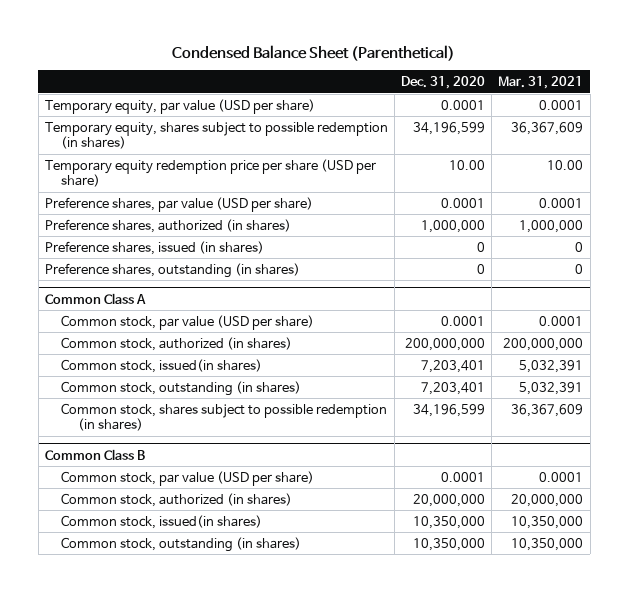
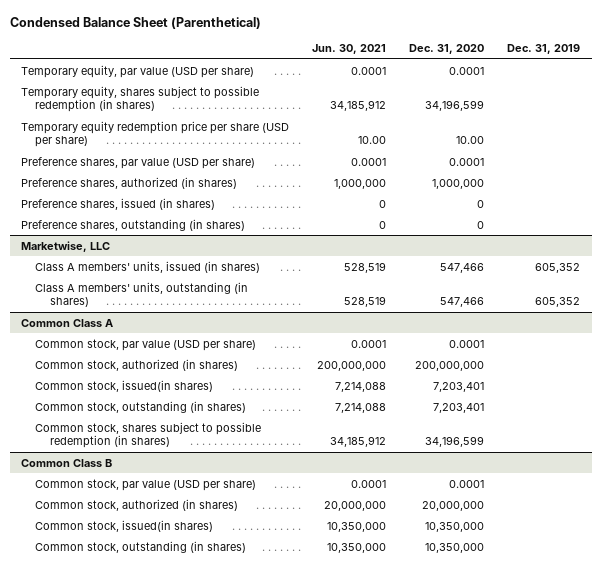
[498,76,584,90] Mar. 31, 2021 -> none
none -> [312,44,387,55] Jun. 30, 2021
none -> [507,44,581,55] Dec. 31, 2019
none -> [21,240,111,252] Marketwise, LLC
none -> [35,260,261,273] Class A members' units, issued (in shares)
none -> [35,281,249,308] Class A members' units, outstanding (in shares)

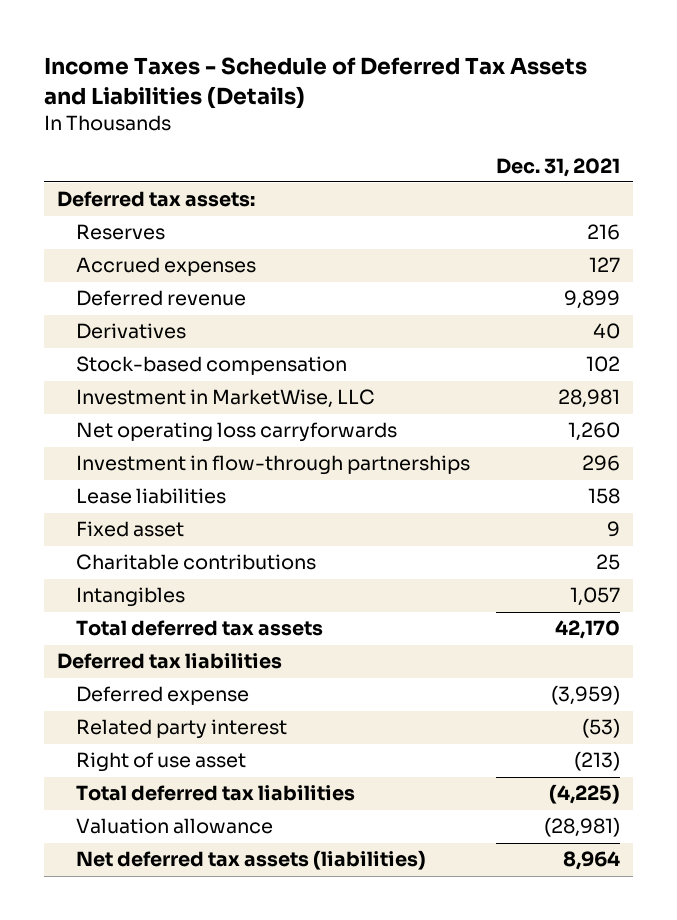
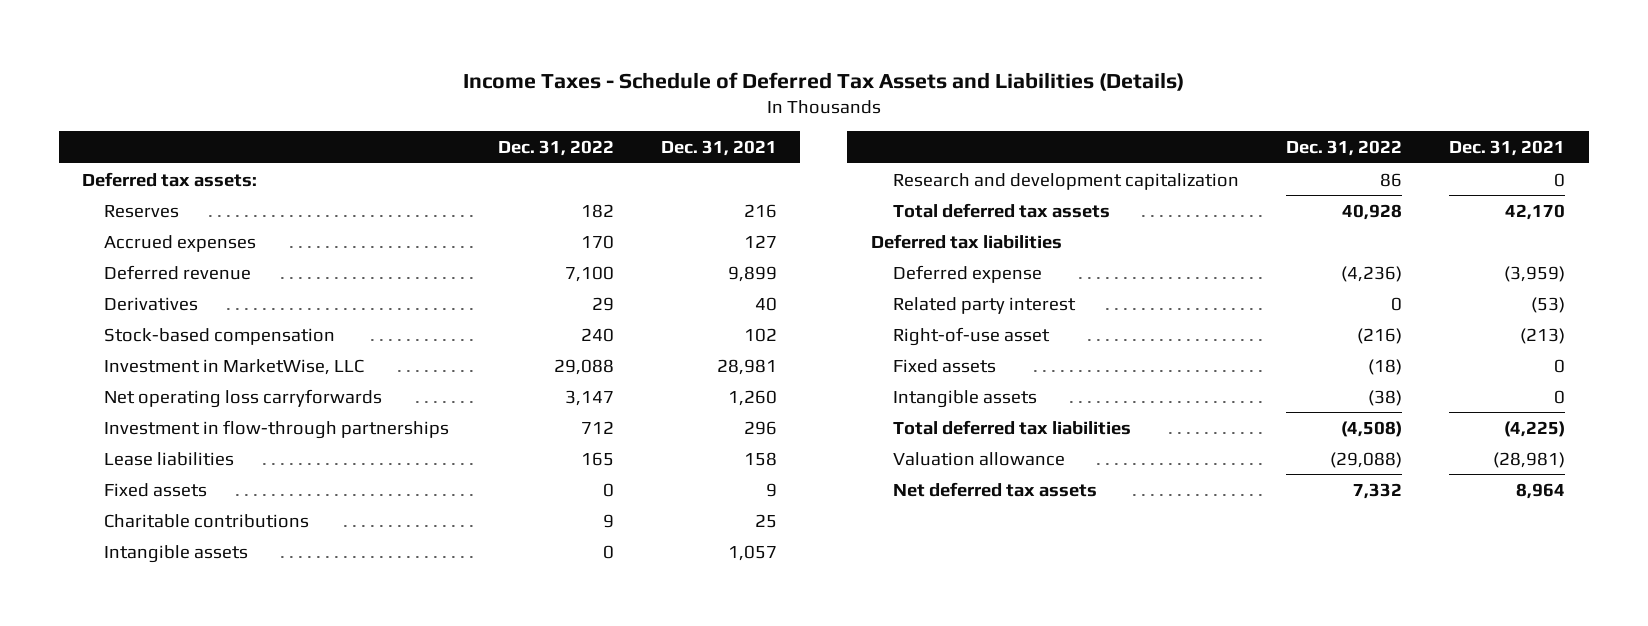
none -> [497,140,614,157] Dec. 31, 2022
[76,521,185,538] Fixed asset -> [104,482,208,497] Fixed assets
[76,587,186,608] Intangibles -> [104,544,249,563] Intangible assets
none -> [892,172,1239,190] Research and development capitalization
[76,752,247,773] Right of use asset -> [892,326,1050,346] Right-of-use asset
none -> [892,358,996,373] Fixed assets
none -> [892,389,1037,408] Intangible assets
[76,850,427,871] Net deferred tax assets (liabilities) -> [892,481,1097,497] Net deferred tax assets

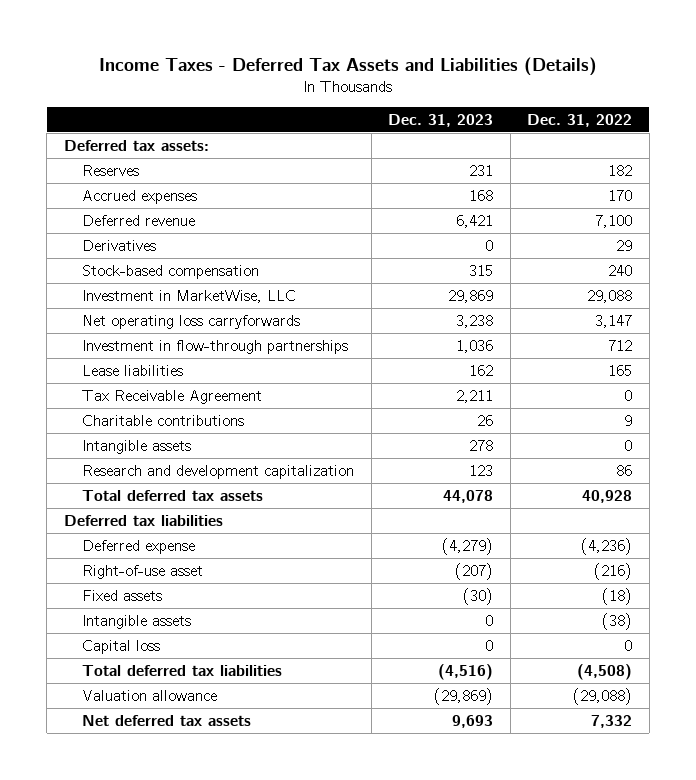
[462,71,1184,91] Income Taxes - Schedule of Deferred Tax Assets and Liabilities (Details) -> [98,56,597,76] Income Taxes - Deferred Tax Assets and Liabilities (Details)
[660,140,777,157] Dec. 31, 2021 -> none
none -> [388,114,494,128] Dec. 31, 2023
[104,482,208,497] Fixed assets -> none
none -> [82,389,263,404] Tax Receivable Agreement
[892,296,1076,314] Related party interest -> none
none -> [82,639,161,654] Capital loss

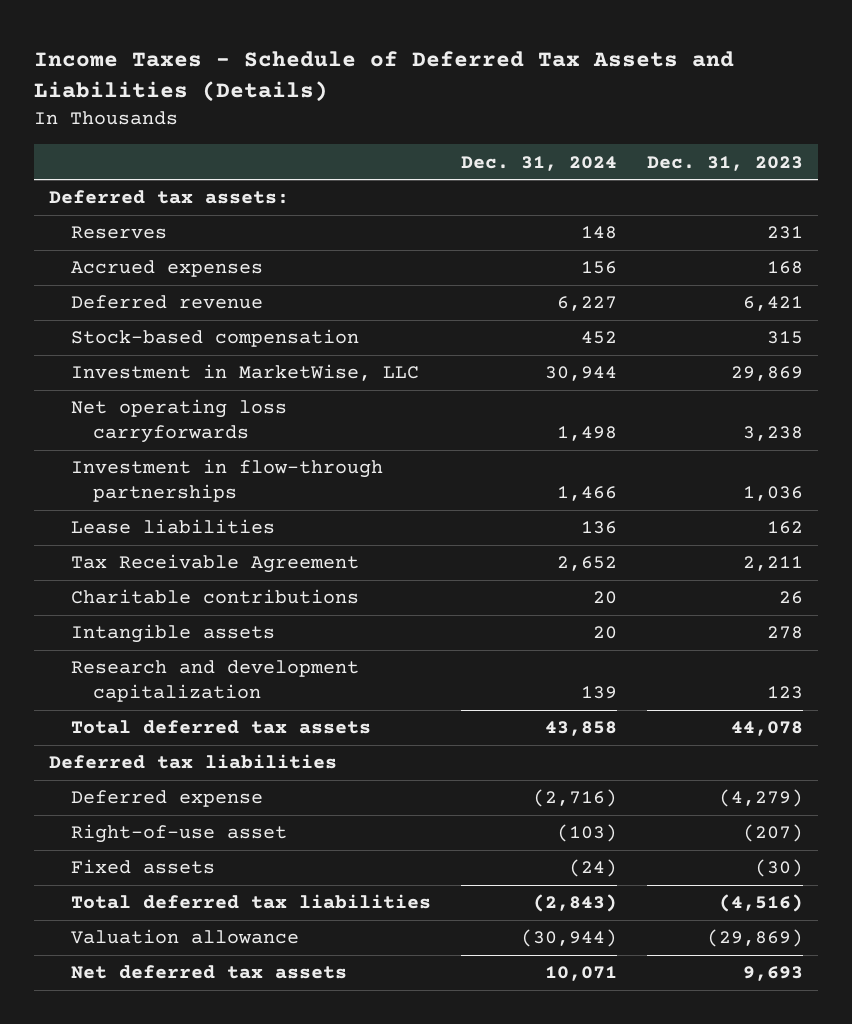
[98,56,597,76] Income Taxes - Deferred Tax Assets and Liabilities (Details) -> [34,50,735,103] Income Taxes - Schedule of Deferred Tax Assets and Liabilities (Details)
[527,114,633,128] Dec. 31, 2022 -> none
none -> [461,155,618,171] Dec. 31, 2024
[82,239,157,251] Derivatives -> none
[82,614,192,629] Intangible assets -> none
[82,639,161,654] Capital loss -> none

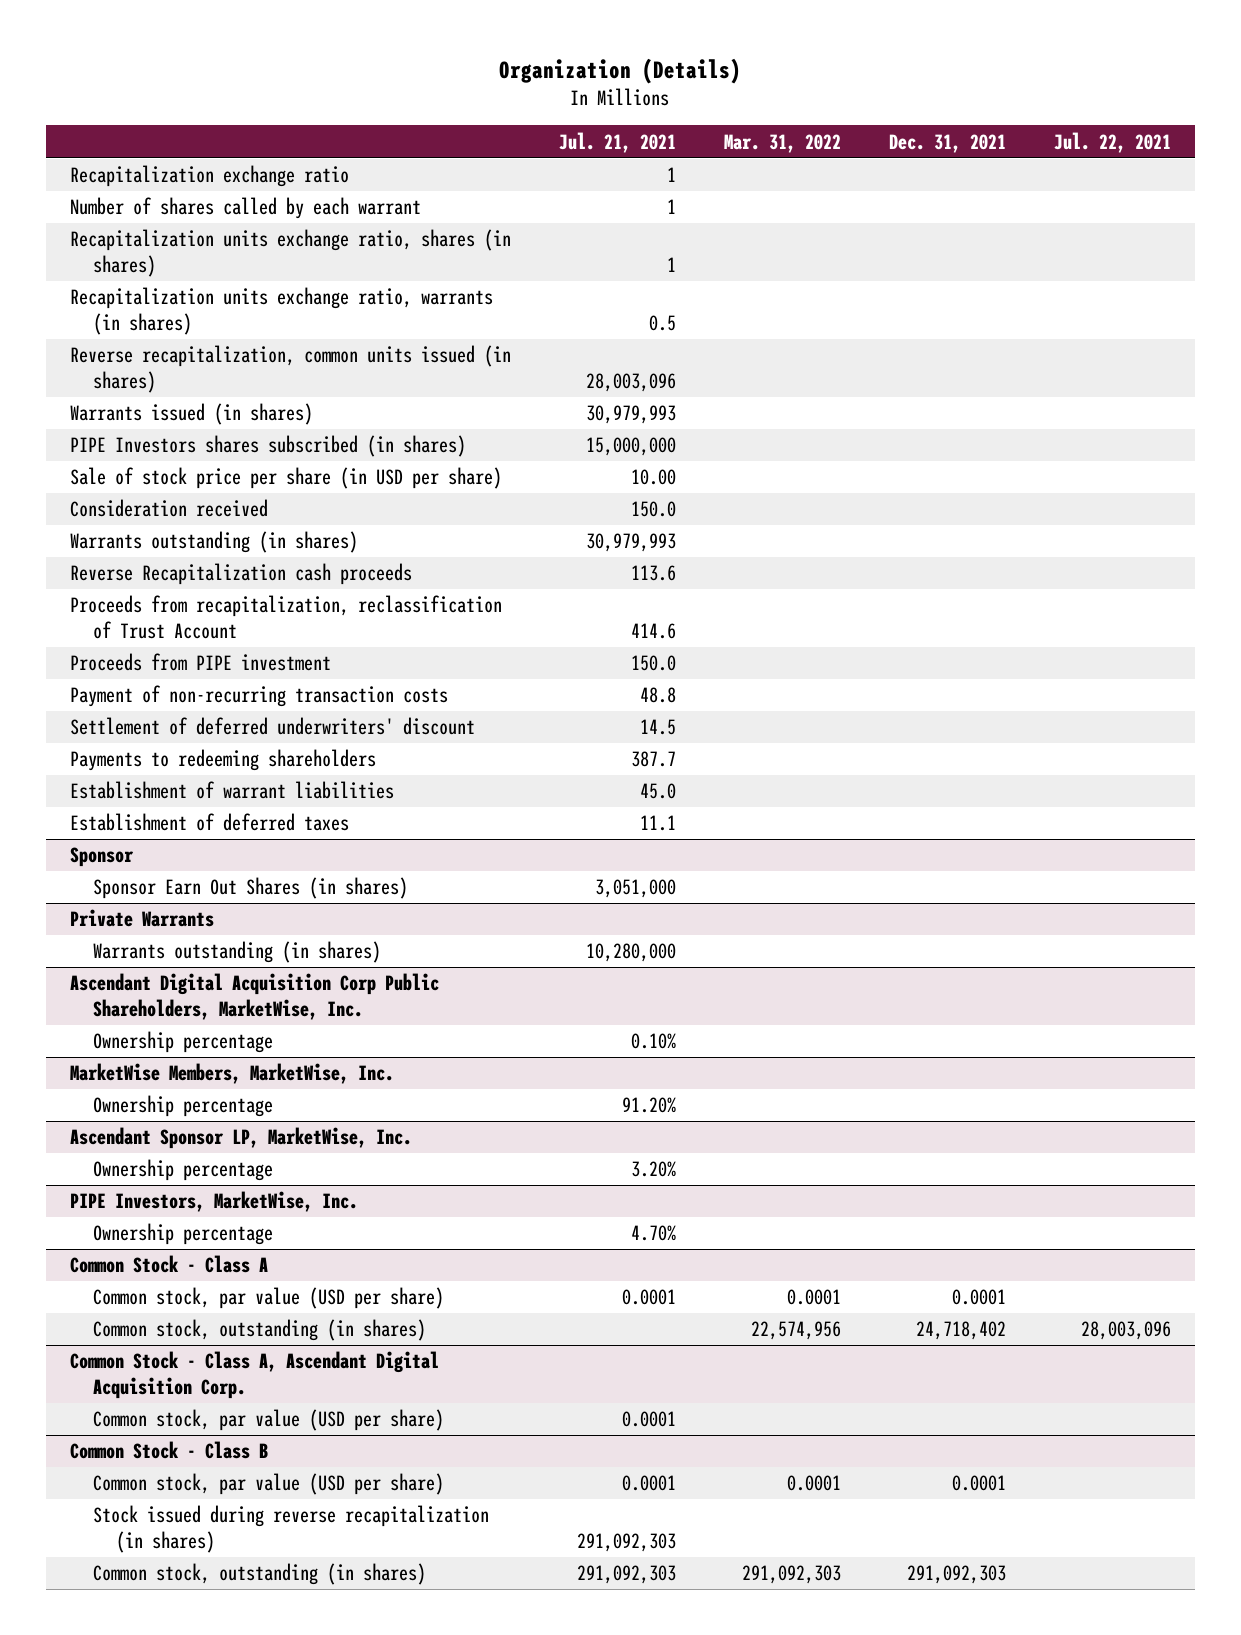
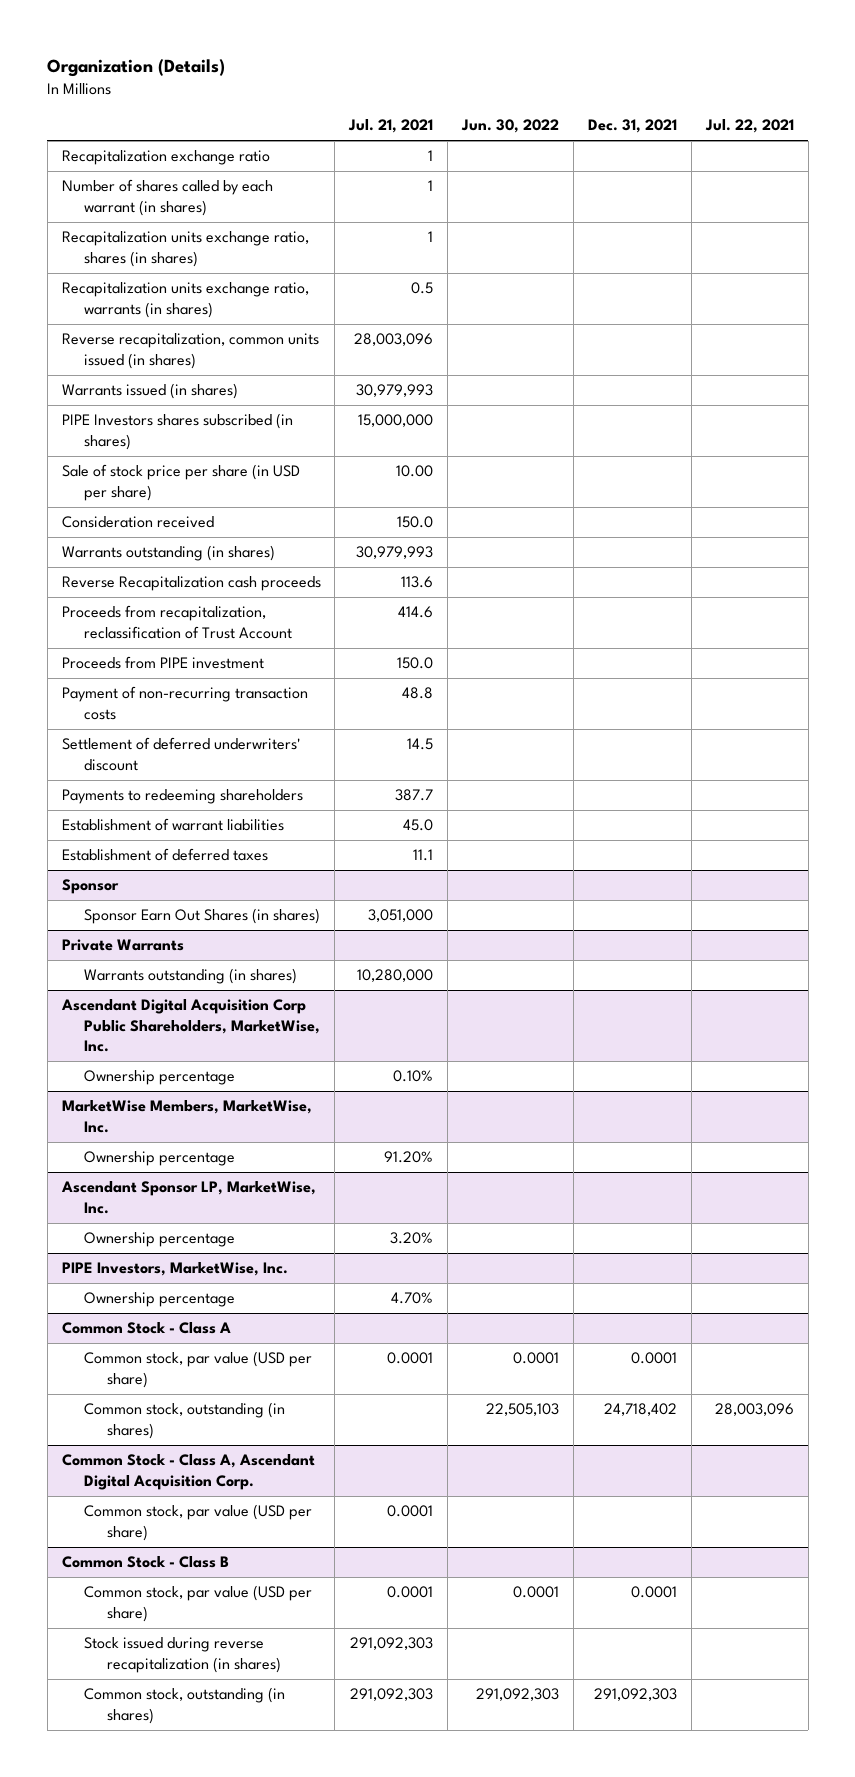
[723,133,841,153] Mar. 31, 2022 -> none
none -> [461,119,560,134] Jun. 30, 2022
[69,197,421,220] Number of shares called by each warrant -> [61,179,273,216] Number of shares called by each warrant (in shares)

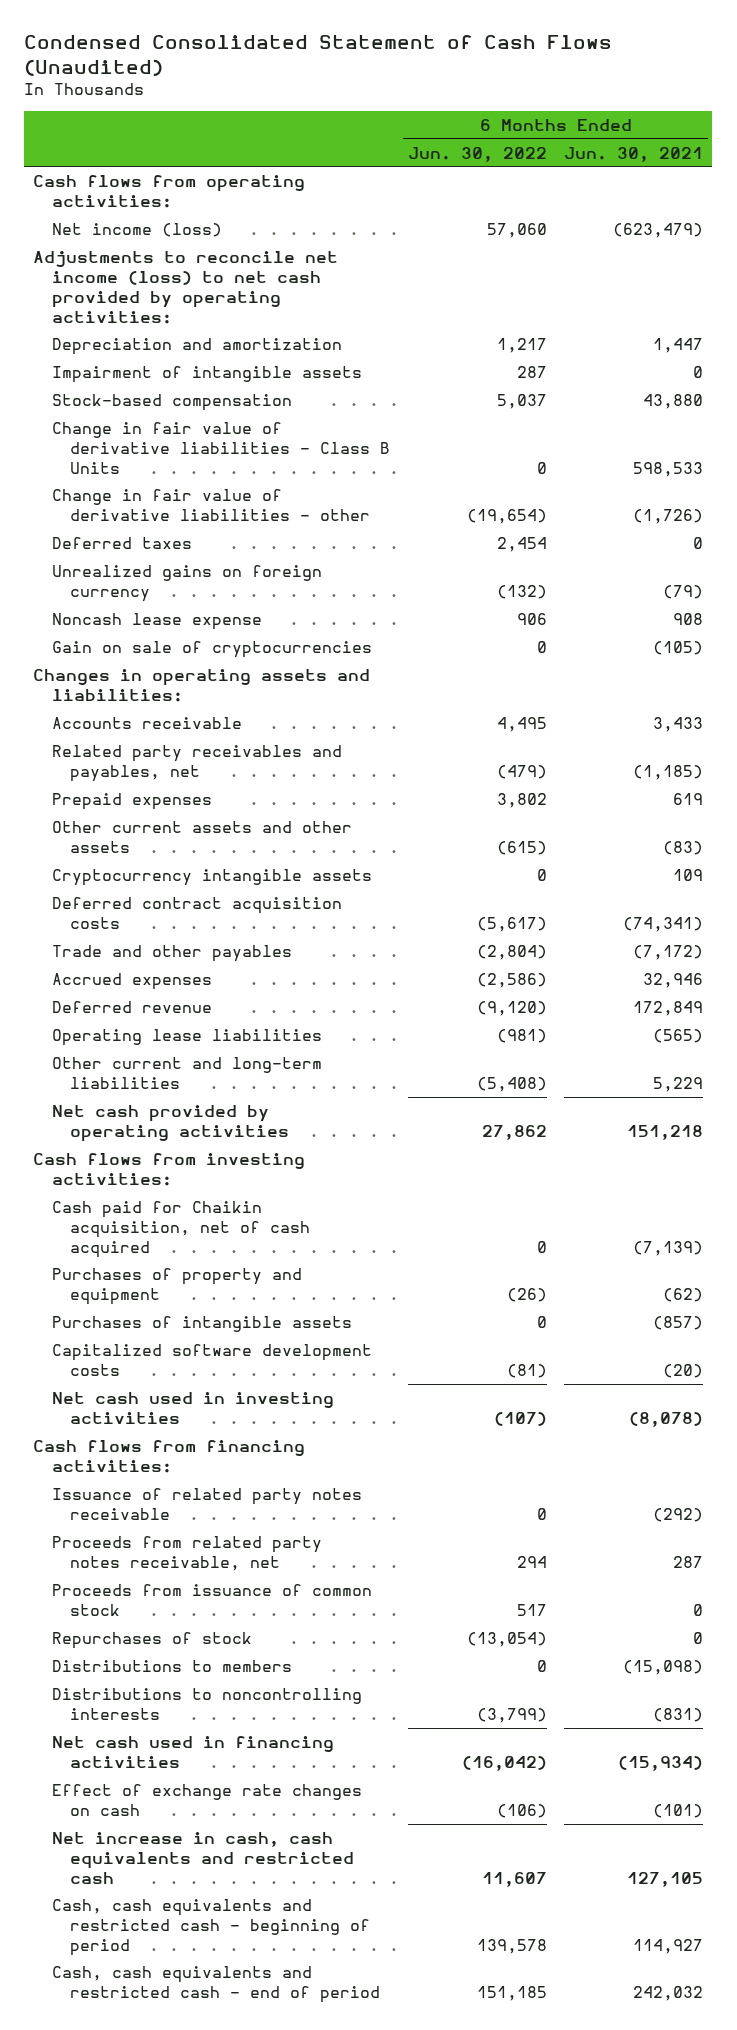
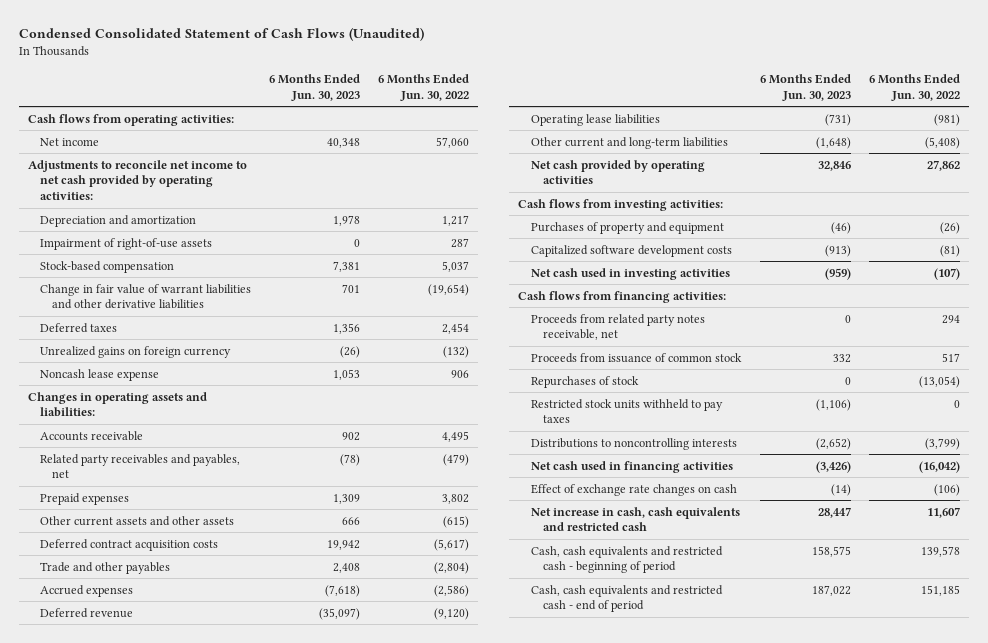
[564,146,704,162] Jun. 30, 2021 -> none
none -> [269,73,361,101] 6 Months Ended Jun. 30, 2023
[51,222,222,237] Net income (loss) -> [40,137,100,146] Net income
[33,250,339,324] Adjustments to reconcile net income (loss) to net cash provided by operating activities: -> [27,159,247,201] Adjustments to reconcile net income to net cash provided by operating activities:
[51,365,362,383] Impairment of intangible assets -> [40,237,213,250] Impairment of right-of-use assets
[51,421,390,474] Change in fair value of derivative liabilities - Class B Units -> none
[51,488,370,521] Change in fair value of derivative liabilities - other -> [40,283,252,310] Change in fair value of warrant liabilities and other derivative liabilities
[51,640,372,658] Gain on sale of cryptocurrencies -> none
[51,868,372,886] Cryptocurrency intangible assets -> none
[51,1200,310,1258] Cash paid for Chaikin acquisition, net of cash acquired -> none
[51,1315,352,1332] Purchases of intangible assets -> none
[51,1487,362,1520] Issuance of related party notes receivable -> none
[51,1659,292,1672] Distributions to members -> none
none -> [530,398,723,424] Restricted stock units withheld to pay taxes

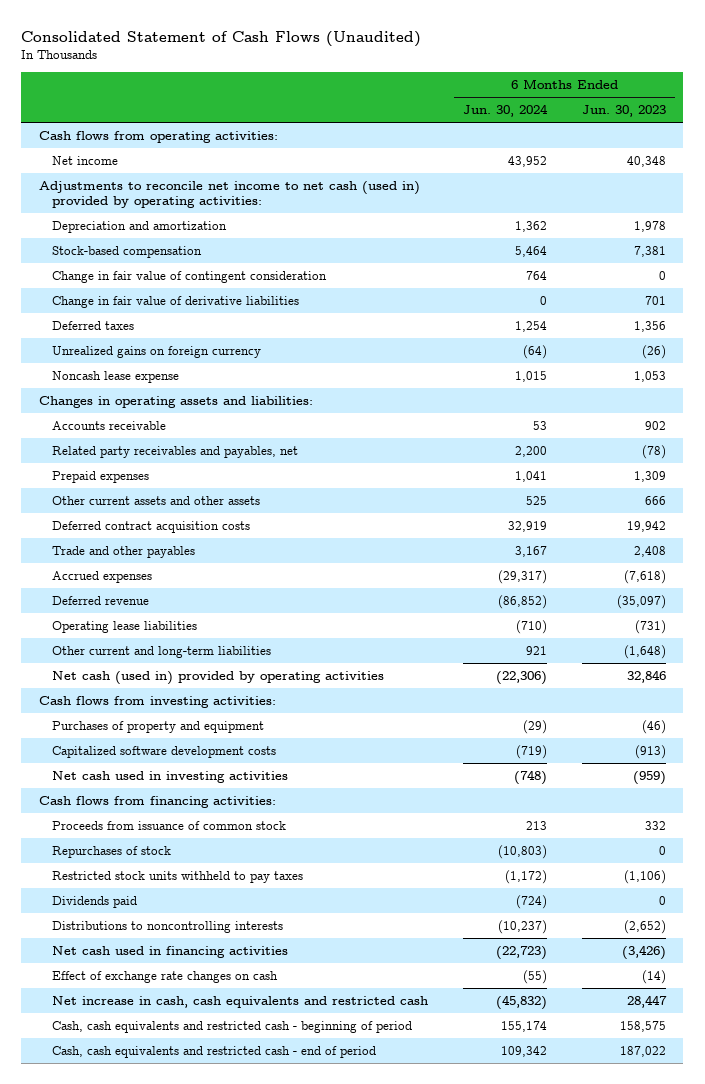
[18,27,424,42] Condensed Consolidated Statement of Cash Flows (Unaudited) -> [21,30,422,47] Consolidated Statement of Cash Flows (Unaudited)
[378,73,470,101] 6 Months Ended Jun. 30, 2022 -> none
none -> [463,104,549,118] Jun. 30, 2024
[27,159,247,201] Adjustments to reconcile net income to net cash provided by operating activities: -> [38,181,420,209] Adjustments to reconcile net income to net cash (used in) provided by operating activities:
[40,237,213,250] Impairment of right-of-use assets -> none
none -> [52,271,328,284] Change in fair value of contingent consideration
[40,283,252,310] Change in fair value of warrant liabilities and other derivative liabilities -> [52,296,300,309] Change in fair value of derivative liabilities
[530,159,705,185] Net cash provided by operating activities -> [52,671,385,686] Net cash (used in) provided by operating activities
[530,313,705,341] Proceeds from related party notes receivable, net -> none
none -> [52,896,138,909] Dividends paid

